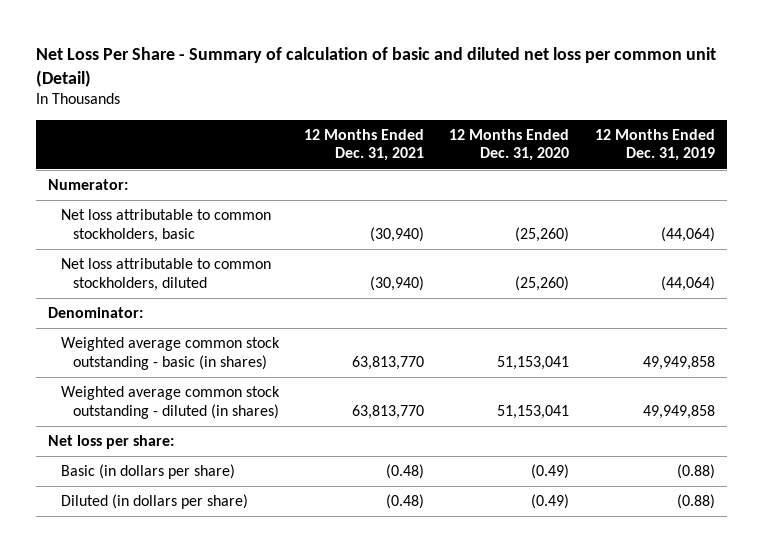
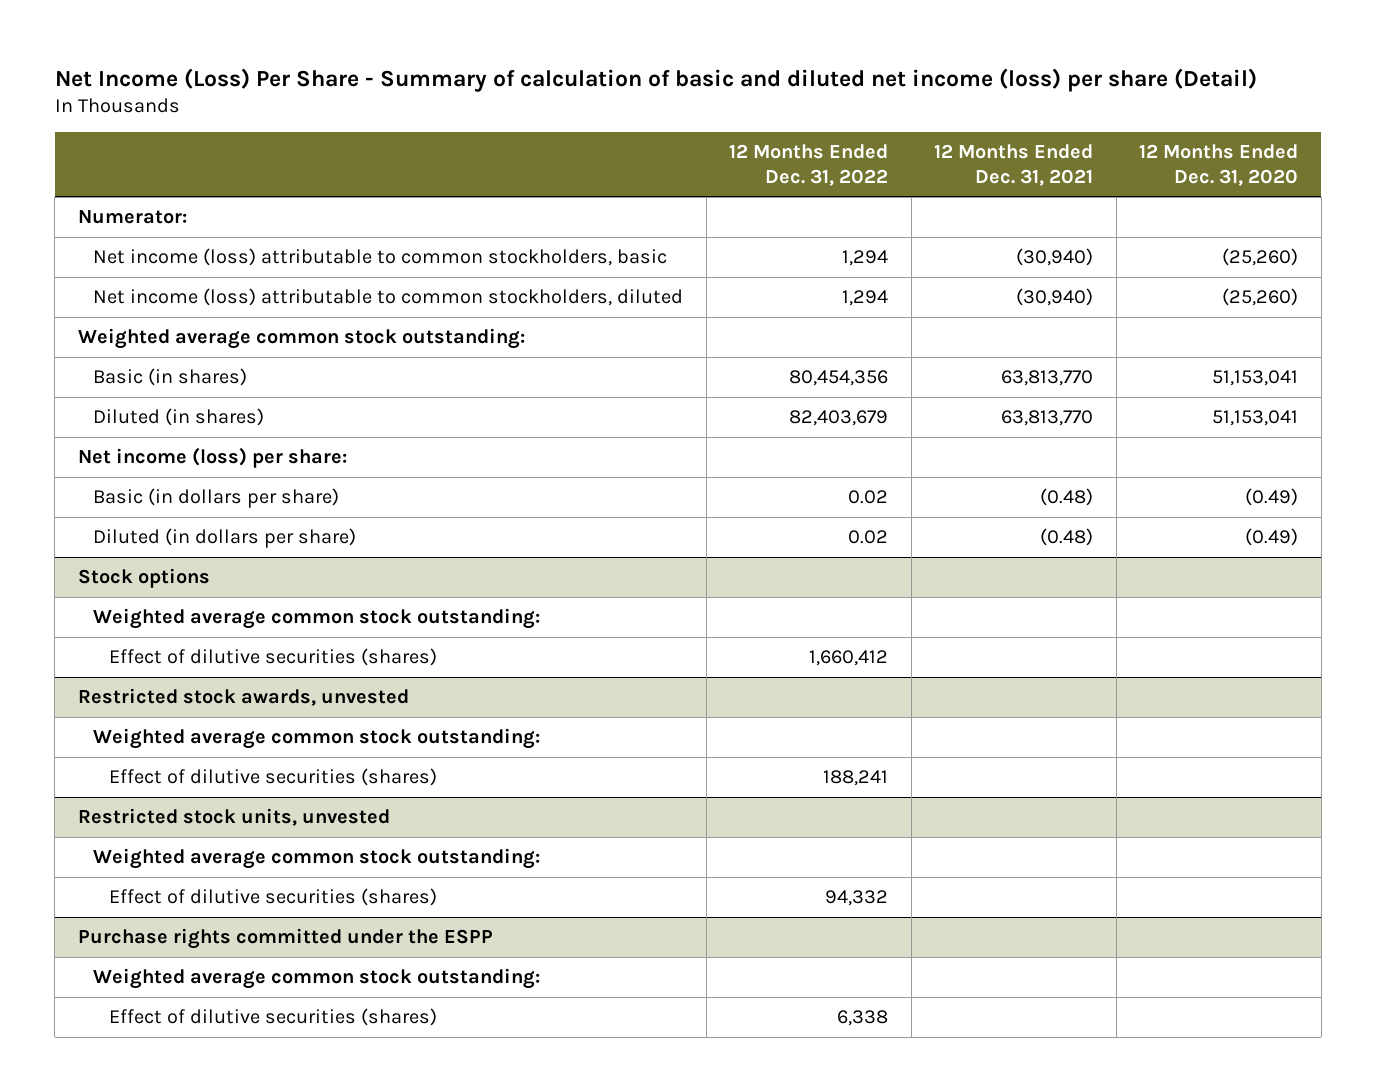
[35,46,716,87] Net Loss Per Share - Summary of calculation of basic and diluted net loss per common unit (Detail) -> [54,67,1257,92] Net Income (Loss) Per Share - Summary of calculation of basic and diluted net income (loss) per share (Detail)
[594,129,715,162] 12 Months Ended Dec. 31, 2019 -> none
none -> [729,144,889,186] 12 Months Ended Dec. 31, 2022
[48,307,144,319] Denominator: -> none
[60,209,271,242] Net loss attributable to common stockholders, basic -> [93,248,668,267] Net income (loss) attributable to common stockholders, basic
[60,258,271,291] Net loss attributable to common stockholders, diluted -> [93,288,684,307] Net income (loss) attributable to common stockholders, diluted
none -> [77,328,525,350] Weighted average common stock outstanding:
[60,337,280,370] Weighted average common stock outstanding - basic (in shares) -> [93,368,248,387] Basic (in shares)
[60,386,280,419] Weighted average common stock outstanding - diluted (in shares) -> [93,408,265,427] Diluted (in shares)
[48,435,175,450] Net loss per share: -> [77,447,347,469] Net income (loss) per share:
none -> [77,568,210,589] Stock options
none -> [93,608,541,630] Weighted average common stock outstanding:
none -> [108,648,437,667] Effect of dilutive securities (shares)
none -> [77,688,409,707] Restricted stock awards, unvested
none -> [93,728,541,750] Weighted average common stock outstanding:
none -> [108,768,437,787] Effect of dilutive securities (shares)
none -> [77,808,390,827] Restricted stock units, unvested
none -> [93,848,541,870] Weighted average common stock outstanding:
none -> [108,888,437,907] Effect of dilutive securities (shares)
none -> [77,928,493,950] Purchase rights committed under the ESPP
none -> [93,968,541,990] Weighted average common stock outstanding:
none -> [108,1008,437,1027] Effect of dilutive securities (shares)

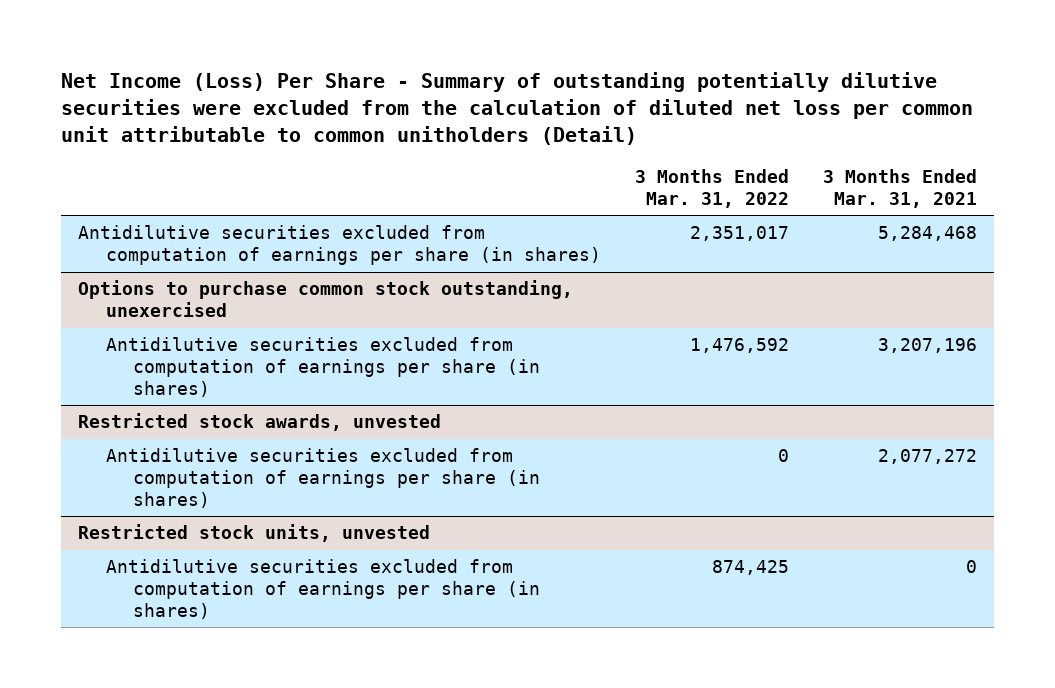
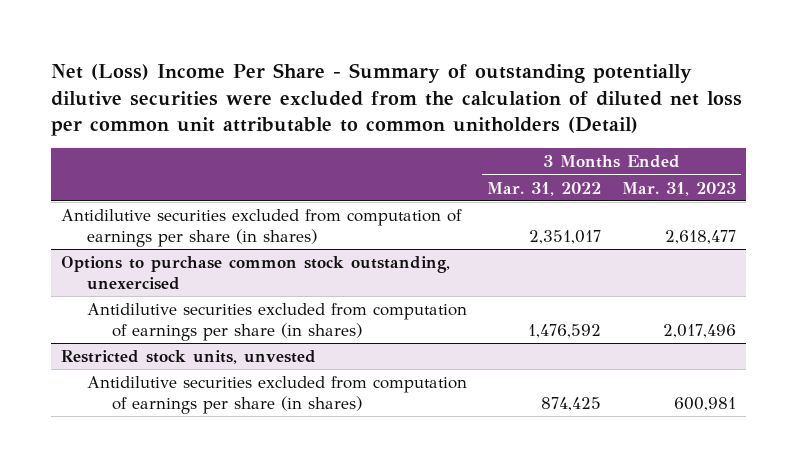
[60,71,973,146] Net Income (Loss) Per Share - Summary of outstanding potentially dilutive securities were excluded from the calculation of diluted net loss per common unit attributable to common unitholders (Detail) -> [51,62,743,137] Net (Loss) Income Per Share - Summary of outstanding potentially dilutive securities were excluded from the calculation of diluted net loss per common unit attributable to common unitholders (Detail)
[822,168,977,208] 3 Months Ended Mar. 31, 2021 -> none
none -> [621,181,736,196] Mar. 31, 2023
[77,413,441,432] Restricted stock awards, unvested -> none
[105,448,541,508] Antidilutive securities excluded from computation of earnings per share (in shares) -> none

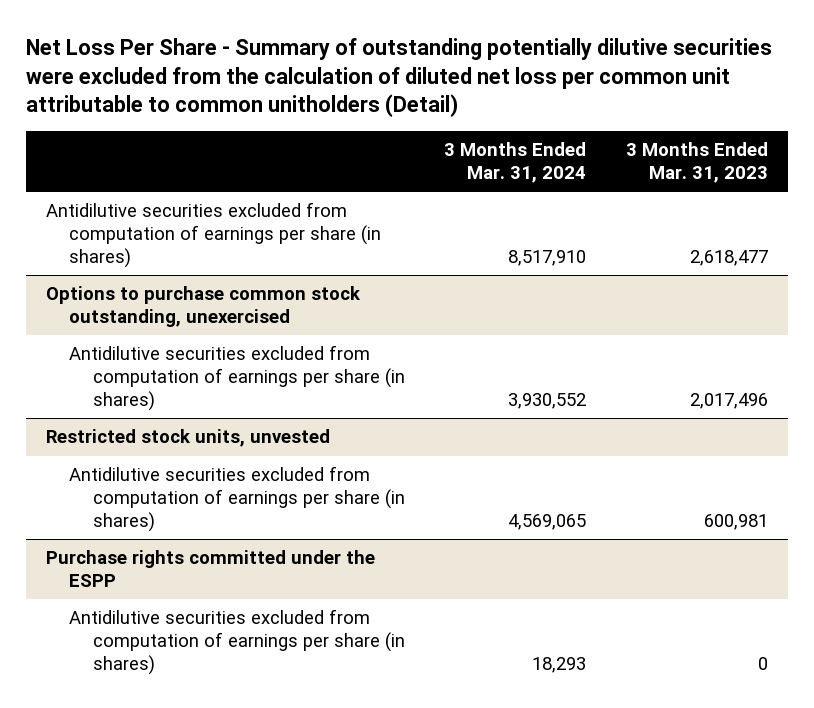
[51,62,743,137] Net (Loss) Income Per Share - Summary of outstanding potentially dilutive securities were excluded from the calculation of diluted net loss per common unit attributable to common unitholders (Detail) -> [26,37,773,118] Net Loss Per Share - Summary of outstanding potentially dilutive securities were excluded from the calculation of diluted net loss per common unit attributable to common unitholders (Detail)
[487,181,602,196] Mar. 31, 2022 -> none
none -> [444,142,587,184] 3 Months Ended Mar. 31, 2024
none -> [45,550,375,588] Purchase rights committed under the ESPP
none -> [69,609,405,676] Antidilutive securities excluded from computation of earnings per share (in shares)

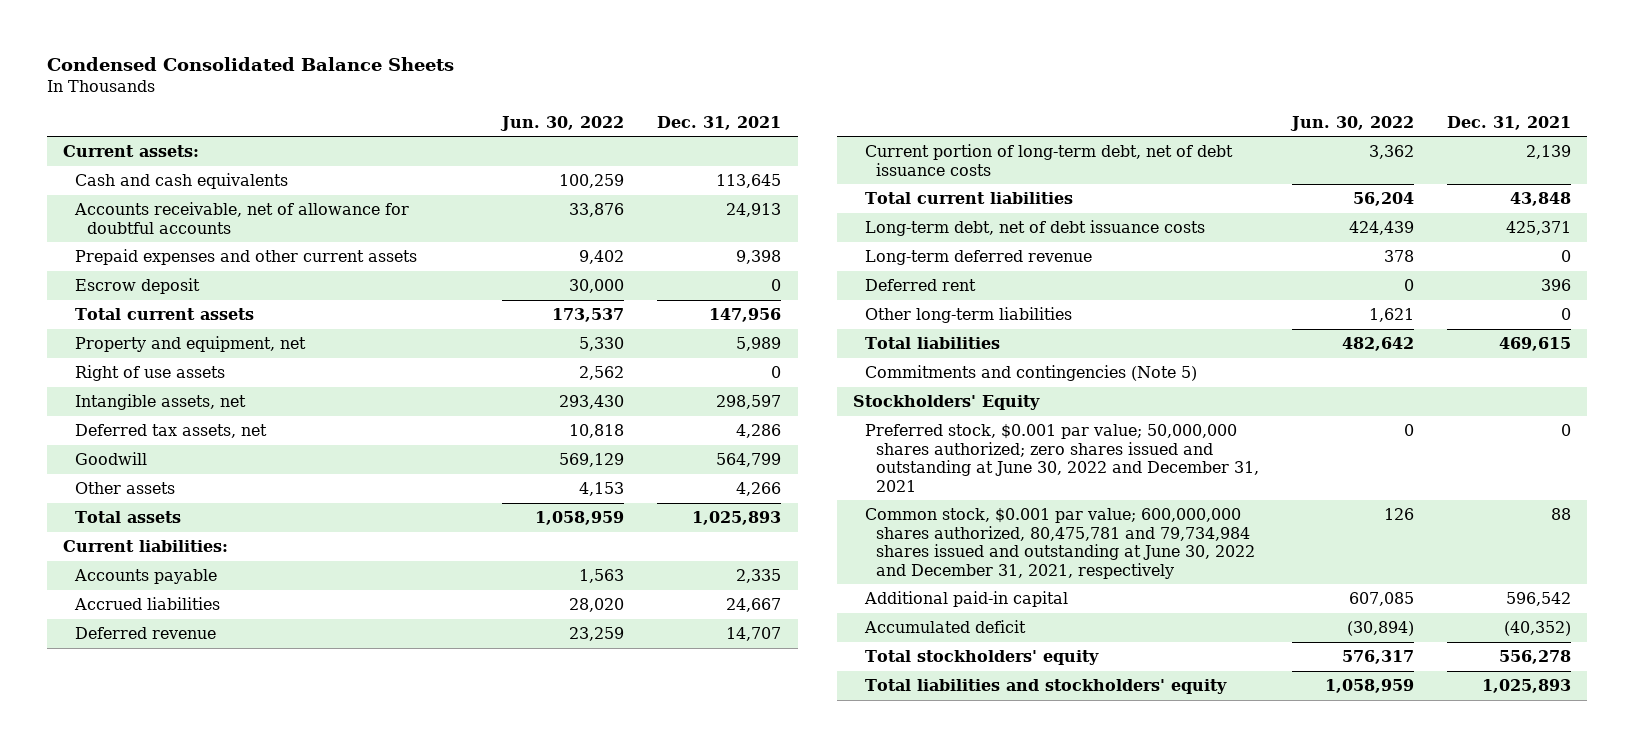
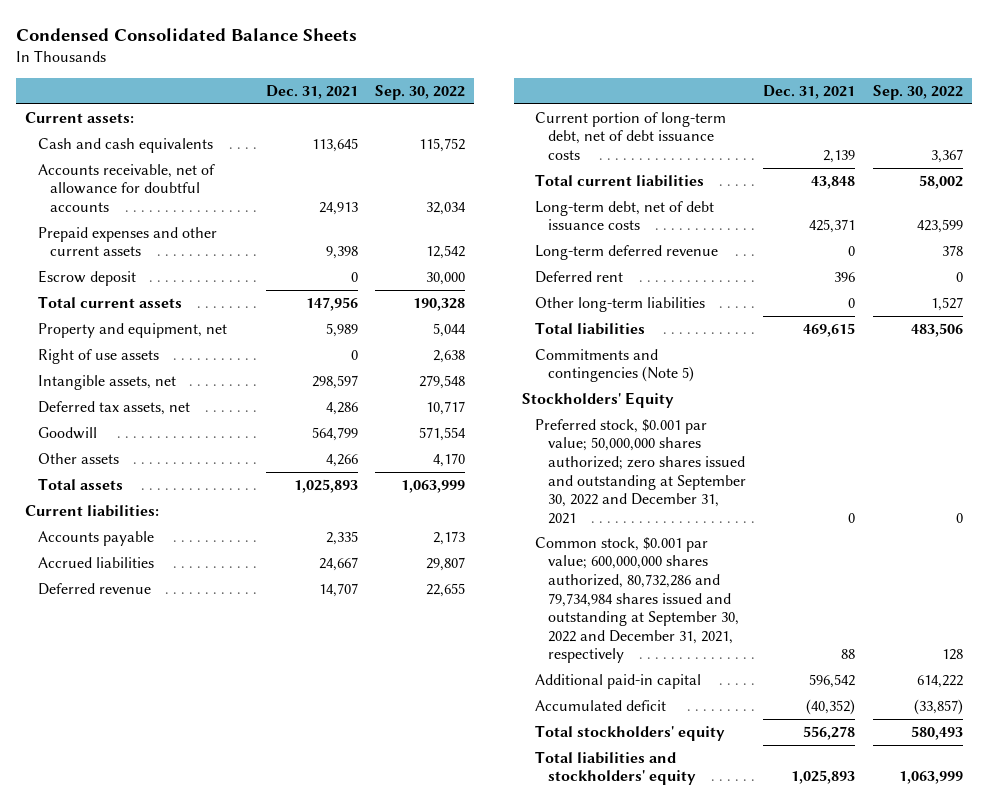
[500,115,625,131] Jun. 30, 2022 -> none
none -> [375,85,466,101] Sep. 30, 2022
[864,423,1260,492] Preferred stock, $0.001 par value; 50,000,000 shares authorized; zero shares issued and outstanding at June 30, 2022 and December 31, 2021 -> [535,418,747,524] Preferred stock, $0.001 par value; 50,000,000 shares authorized; zero shares issued and outstanding at September 30, 2022 and December 31, 2021
[864,507,1256,579] Common stock, $0.001 par value; 600,000,000 shares authorized, 80,475,781 and 79,734,984 shares issued and outstanding at June 30, 2022 and December 31, 2021, respectively -> [535,536,740,664] Common stock, $0.001 par value; 600,000,000 shares authorized, 80,732,286 and 79,734,984 shares issued and outstanding at September 30, 2022 and December 31, 2021, respectively

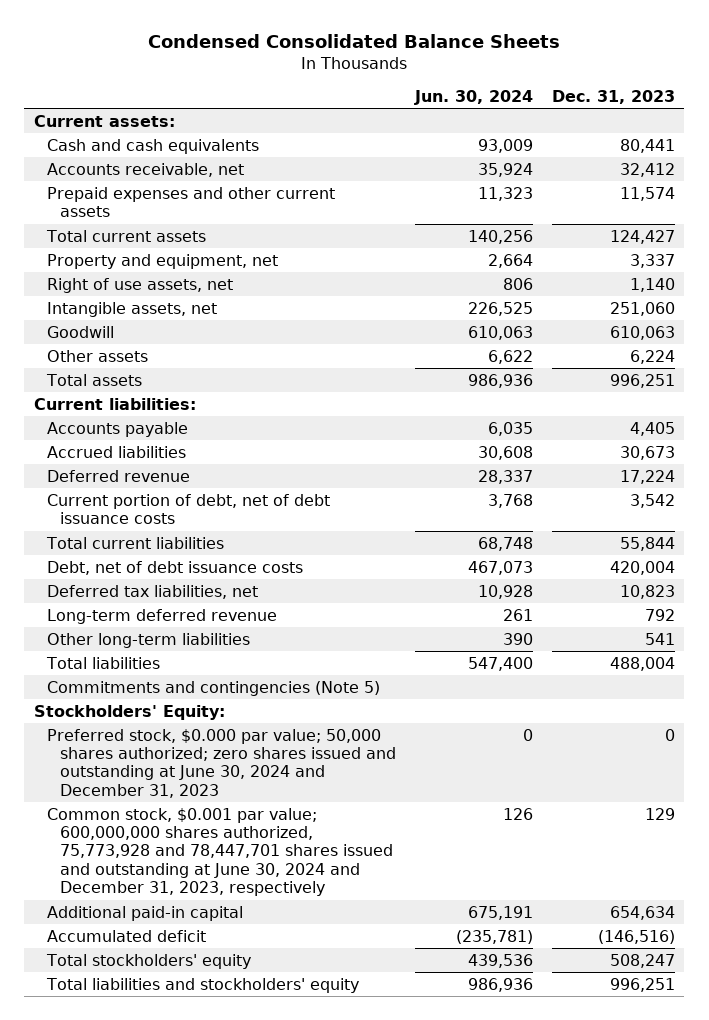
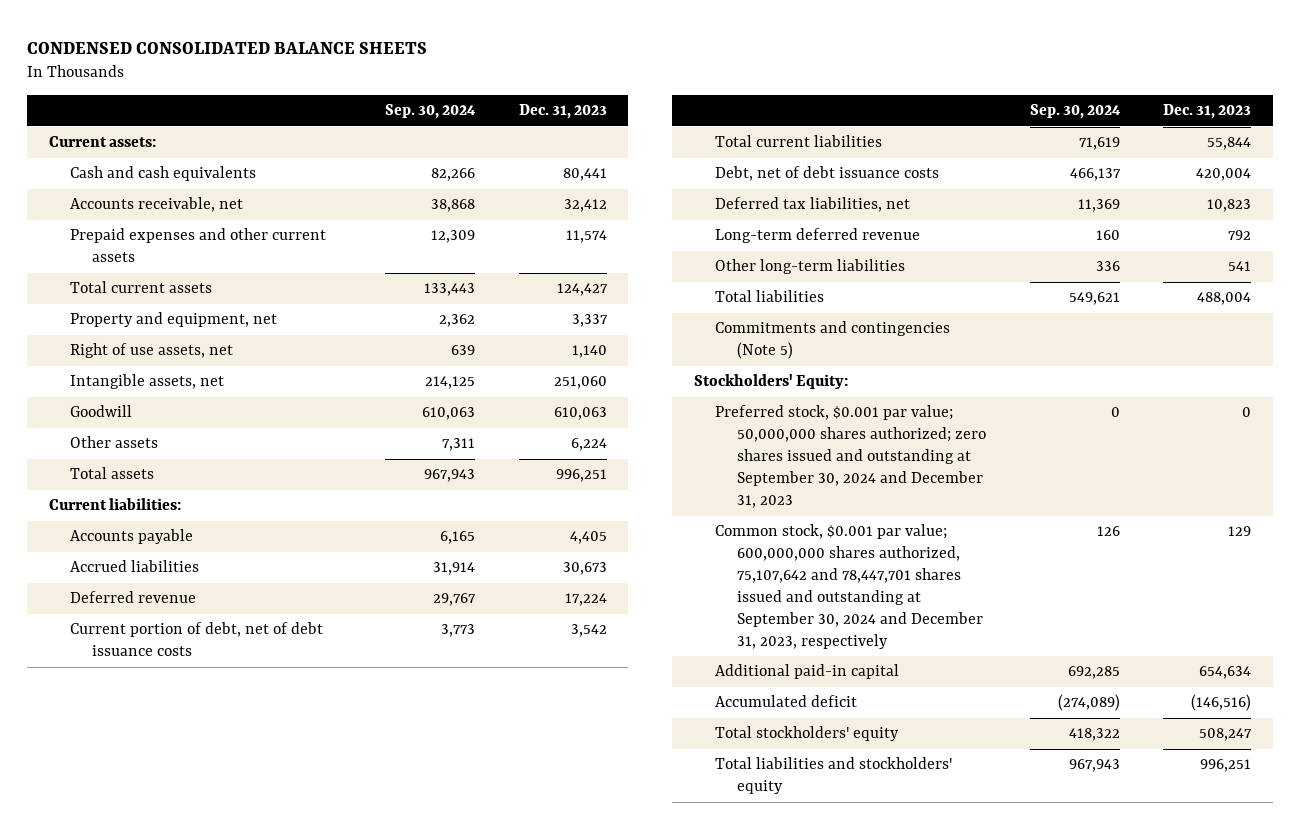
[148,33,561,48] Condensed Consolidated Balance Sheets -> [26,41,427,54] CONDENSED CONSOLIDATED BALANCE SHEETS
[413,89,533,105] Jun. 30, 2024 -> none
none -> [384,104,476,120] Sep. 30, 2024
[46,728,396,798] Preferred stock, $0.000 par value; 50,000 shares authorized; zero shares issued and outstanding at June 30, 2024 and December 31, 2023 -> [715,405,987,508] Preferred stock, $0.001 par value; 50,000,000 shares authorized; zero shares issued and outstanding at September 30, 2024 and December 31, 2023
[46,807,393,897] Common stock, $0.001 par value; 600,000,000 shares authorized, 75,773,928 and 78,447,701 shares issued and outstanding at June 30, 2024 and December 31, 2023, respectively -> [715,524,984,649] Common stock, $0.001 par value; 600,000,000 shares authorized, 75,107,642 and 78,447,701 shares issued and outstanding at September 30, 2024 and December 31, 2023, respectively

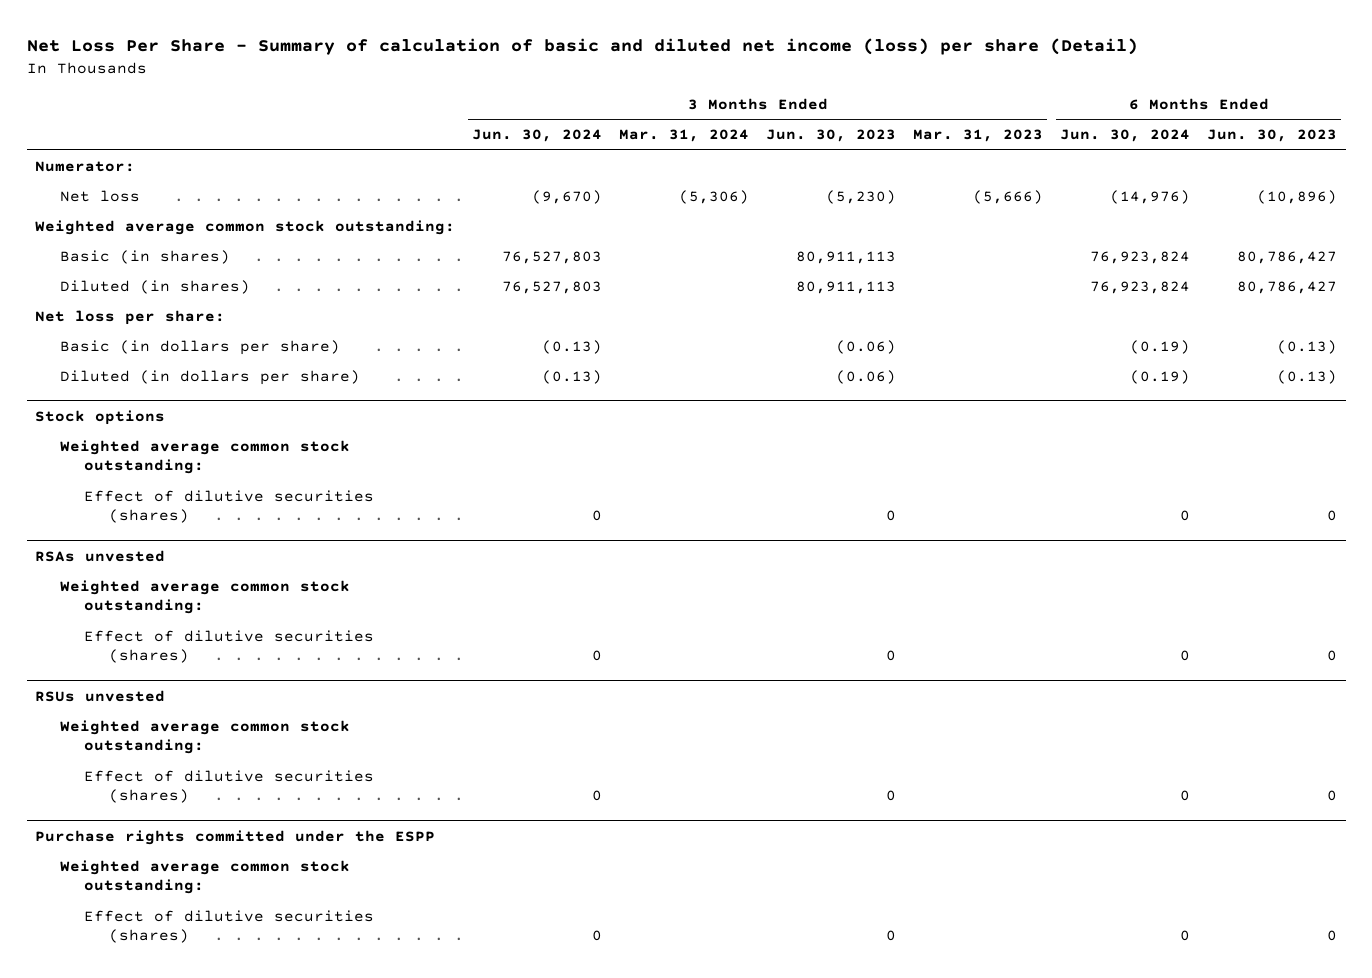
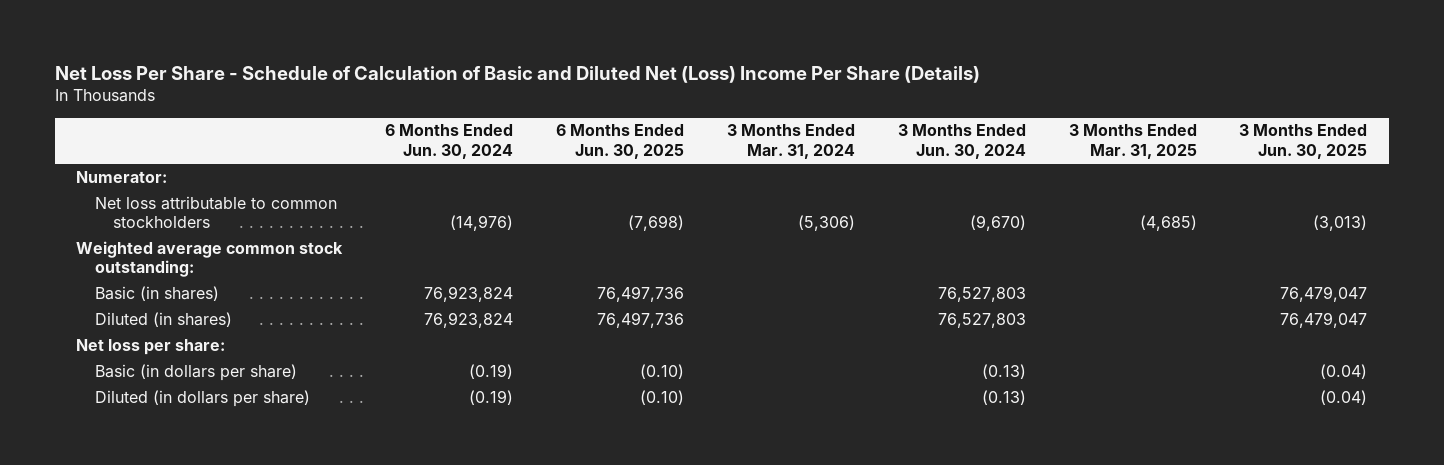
[26,38,1138,56] Net Loss Per Share - Summary of calculation of basic and diluted net income (loss) per share (Detail) -> [54,65,980,83] Net Loss Per Share - Schedule of Calculation of Basic and Diluted Net (Loss) Income Per Share (Details)
[766,129,897,143] Jun. 30, 2023 -> none
[913,129,1044,143] Mar. 31, 2023 -> none
[1207,129,1338,143] Jun. 30, 2023 -> none
none -> [555,124,684,160] 6 Months Ended Jun. 30, 2025
none -> [1068,124,1197,160] 3 Months Ended Mar. 31, 2025
none -> [1239,124,1368,160] 3 Months Ended Jun. 30, 2025
[59,189,140,202] Net loss -> [94,195,337,229] Net loss attributable to common stockholders
[35,409,166,425] Stock options -> none
[59,439,350,475] Weighted average common stock outstanding: -> none
[84,489,375,524] Effect of dilutive securities (shares) -> none
[35,549,166,562] RSAs unvested -> none
[59,579,350,615] Weighted average common stock outstanding: -> none
[84,629,375,664] Effect of dilutive securities (shares) -> none
[35,689,166,702] RSUs unvested -> none
[59,719,350,755] Weighted average common stock outstanding: -> none
[84,769,375,804] Effect of dilutive securities (shares) -> none
[35,829,436,845] Purchase rights committed under the ESPP -> none
[59,859,350,895] Weighted average common stock outstanding: -> none
[84,909,375,944] Effect of dilutive securities (shares) -> none

